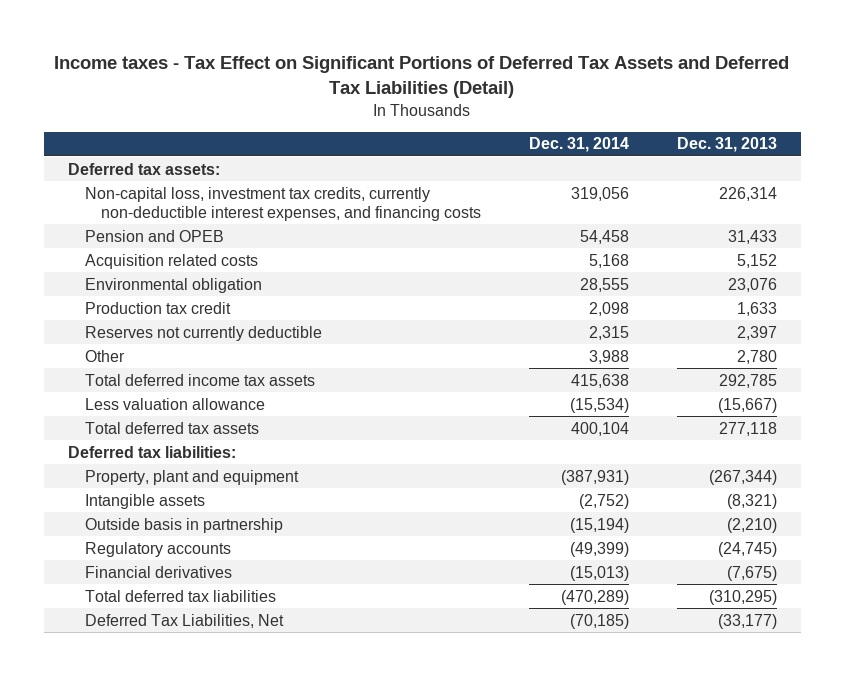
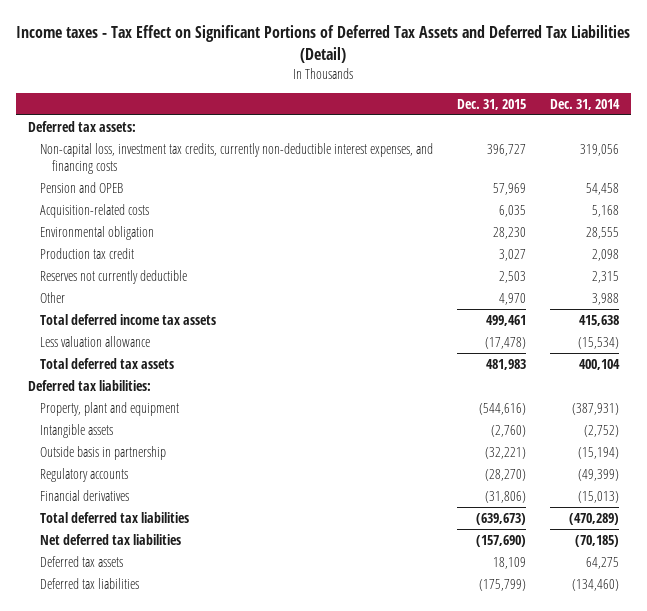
[676,137,777,153] Dec. 31, 2013 -> none
none -> [456,98,526,110] Dec. 31, 2015
[84,253,258,269] Acquisition related costs -> [39,203,149,218] Acquisition-related costs
[84,613,284,628] Deferred Tax Liabilities, Net -> [39,533,181,545] Net deferred tax liabilities
none -> [39,555,123,567] Deferred tax assets
none -> [39,577,139,589] Deferred tax liabilities

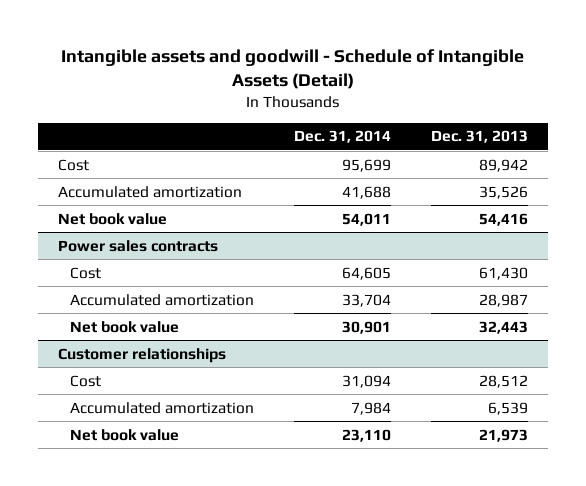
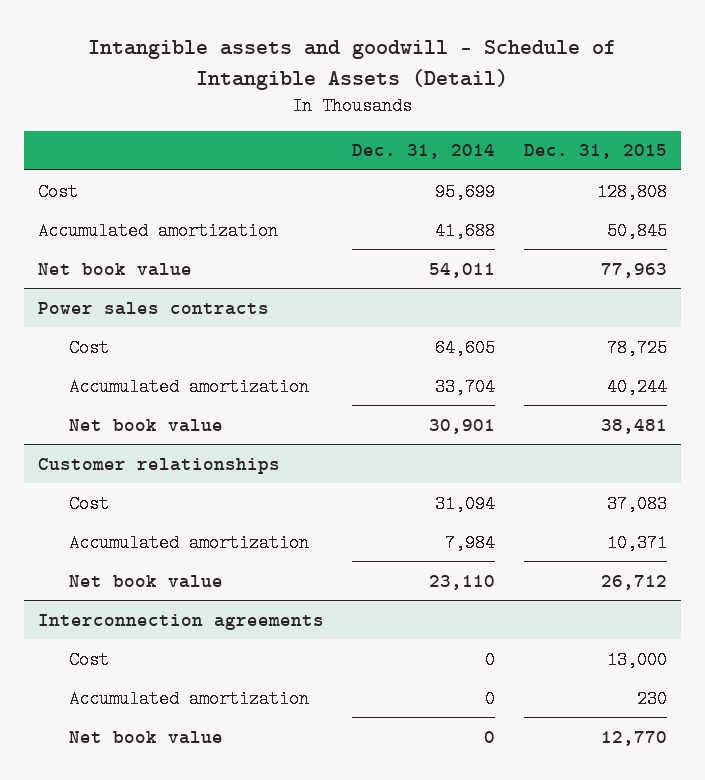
[430,130,528,144] Dec. 31, 2013 -> none
none -> [523,144,667,160] Dec. 31, 2015
none -> [38,613,325,630] Interconnection agreements
none -> [69,650,110,669] Cost
none -> [69,689,310,708] Accumulated amortization
none -> [69,730,224,744] Net book value

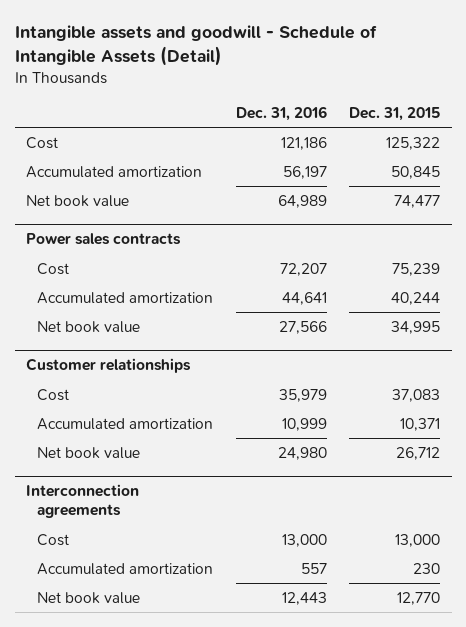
[352,144,496,160] Dec. 31, 2014 -> none
none -> [235,105,327,121] Dec. 31, 2016
[596,182,667,201] 128,808 -> [386,136,441,150] 125,322
[600,262,667,278] 77,963 -> [394,194,441,208] 74,477
[606,338,667,357] 78,725 -> [392,262,441,276] 75,239
[600,418,667,434] 38,481 -> [391,320,441,334] 34,995

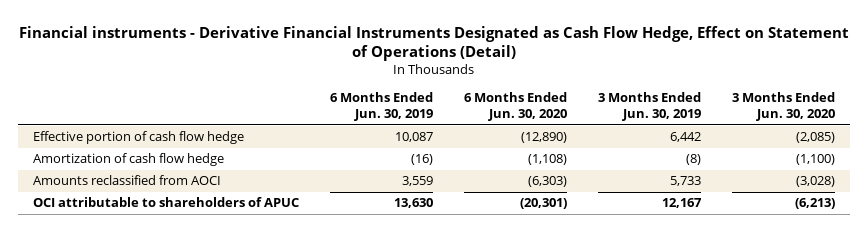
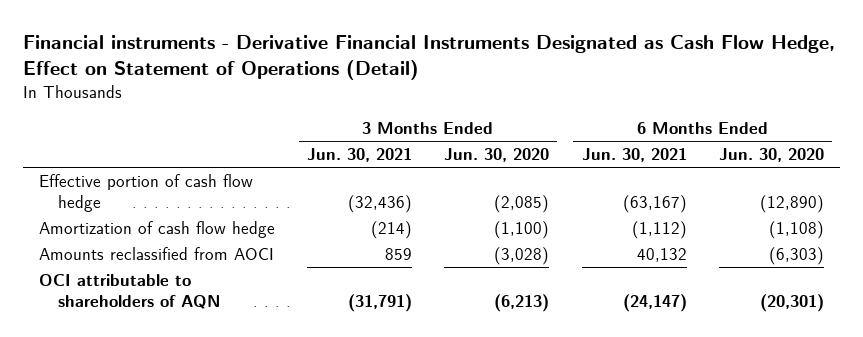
[330,92,434,122] 6 Months Ended Jun. 30, 2019 -> none
[597,92,701,122] 3 Months Ended Jun. 30, 2019 -> none
none -> [307,147,413,162] Jun. 30, 2021
none -> [581,147,687,162] Jun. 30, 2021
[33,197,300,208] OCI attributable to shareholders of APUC -> [39,273,221,310] OCI attributable to shareholders of AQN

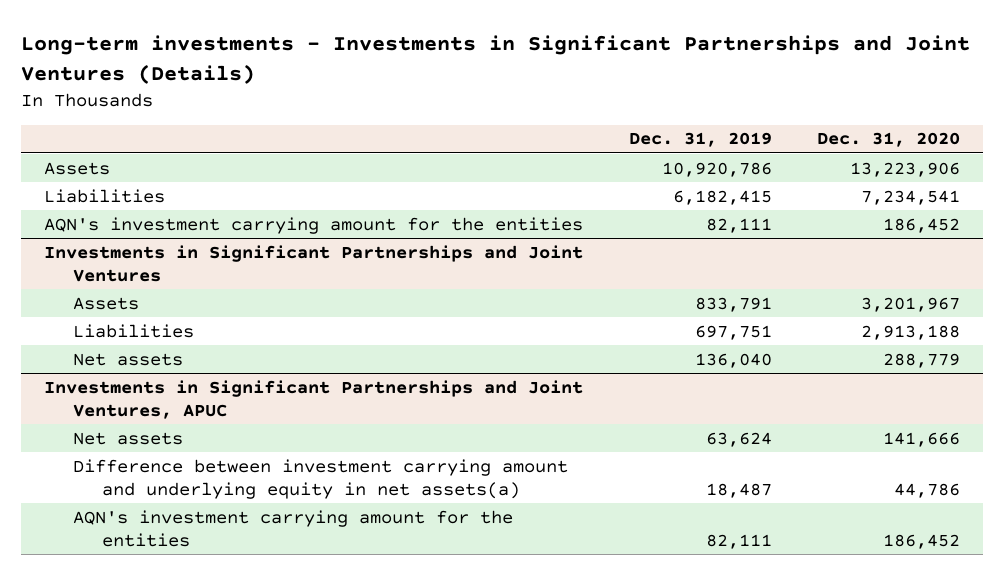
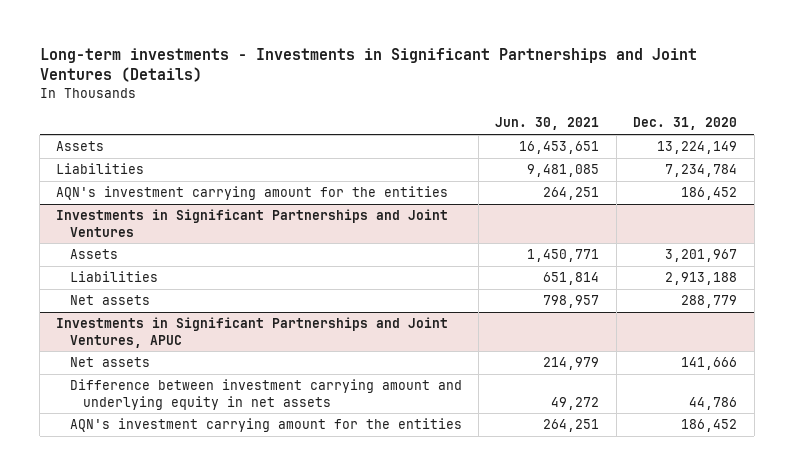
[628,132,772,148] Dec. 31, 2019 -> none
none -> [495,117,600,131] Jun. 30, 2021
[850,161,961,177] 13,223,906 -> [657,141,738,155] 13,224,149
[861,189,961,205] 7,234,541 -> [665,164,738,178] 7,234,784
[72,458,568,499] Difference between investment carrying amount and underlying equity in net assets(a) -> [69,379,462,410] Difference between investment carrying amount and underlying equity in net assets

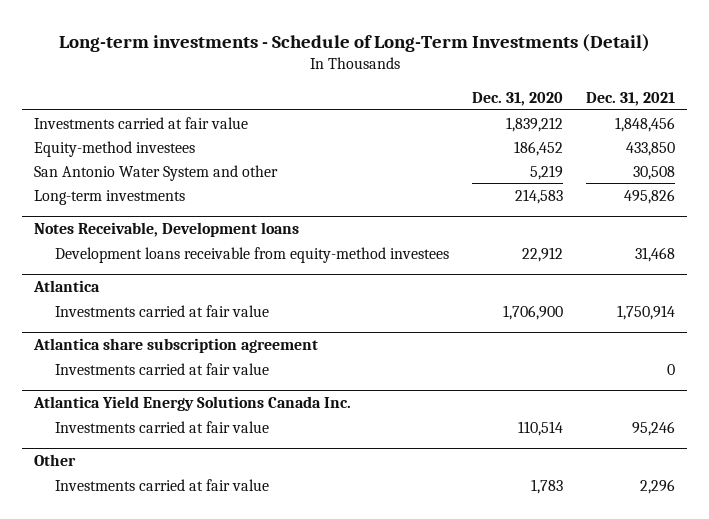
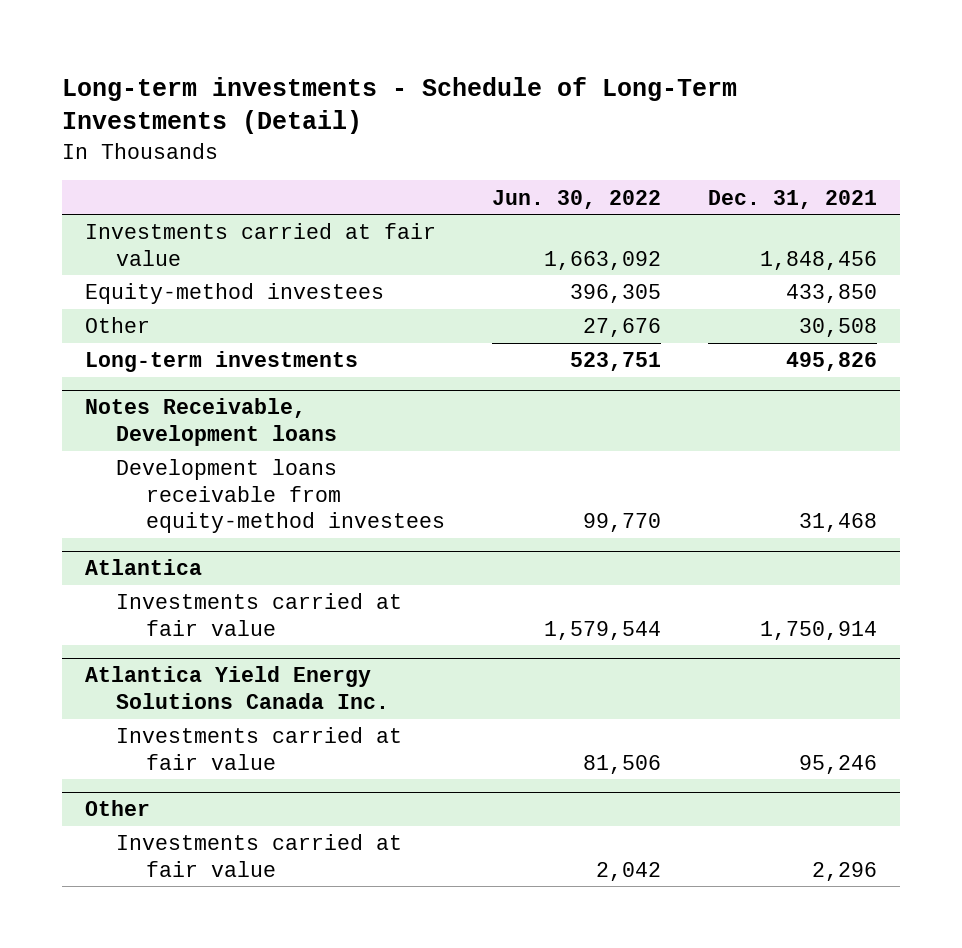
[471,92,563,107] Dec. 31, 2020 -> none
none -> [491,189,661,209] Jun. 30, 2022
[34,164,279,181] San Antonio Water System and other -> [85,317,151,334] Other
[33,338,319,354] Atlantica share subscription agreement -> none
[54,362,269,375] Investments carried at fair value -> none

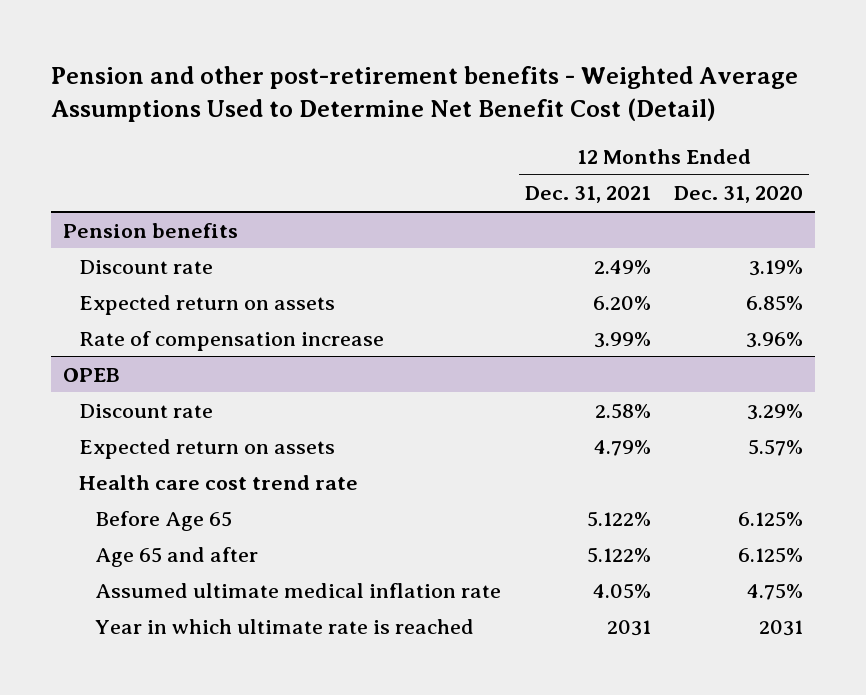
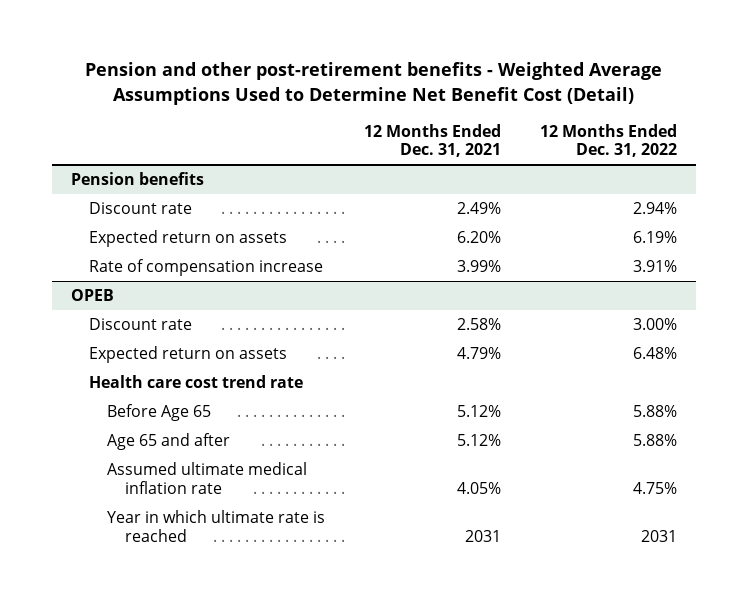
[674,186,804,204] Dec. 31, 2020 -> none
none -> [539,123,677,158] 12 Months Ended Dec. 31, 2022
[586,510,651,527] 5.122% -> [456,405,501,418] 5.12%
[586,546,651,563] 5.122% -> [456,434,501,447] 5.12%

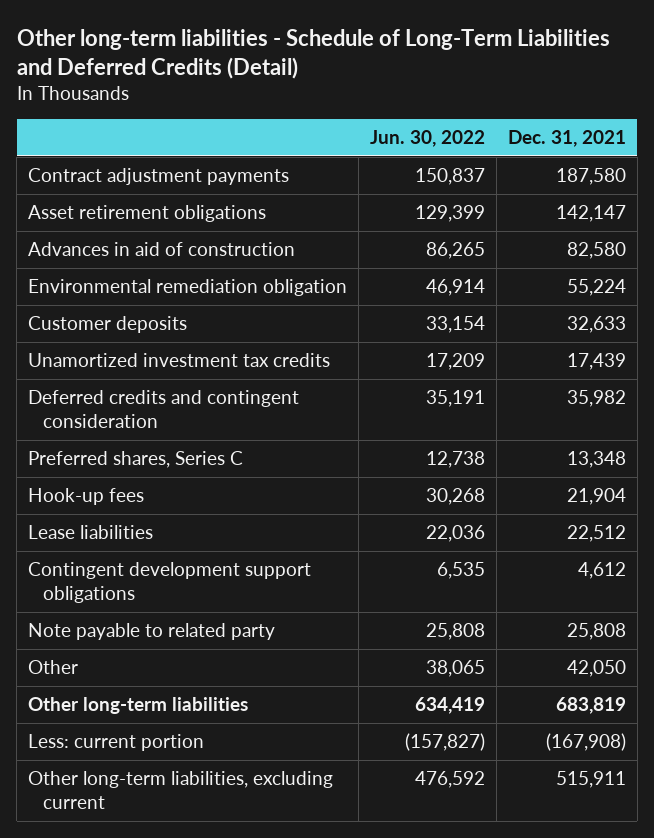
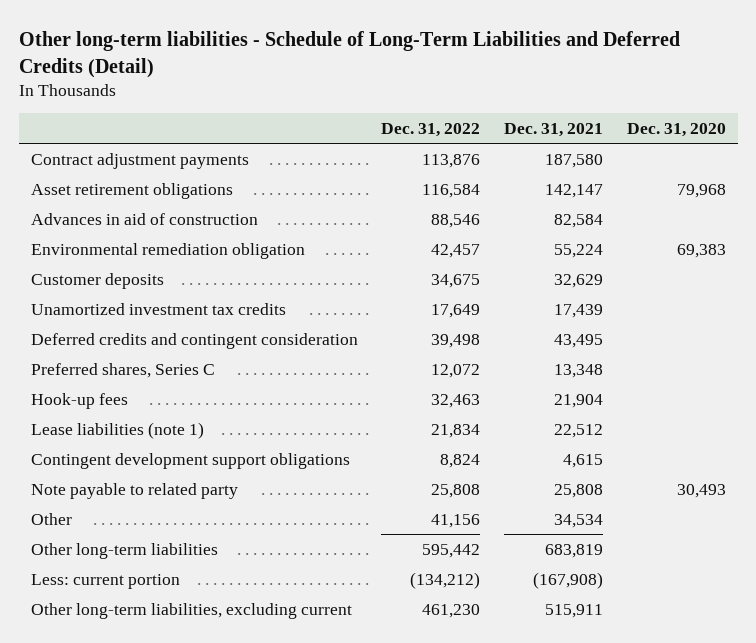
[370,129,486,147] Jun. 30, 2022 -> none
none -> [381,122,481,137] Dec. 31, 2022
none -> [626,122,726,137] Dec. 31, 2020
[566,242,626,260] 82,580 -> [554,213,604,228] 82,584
[566,316,626,334] 32,633 -> [554,273,604,288] 32,629
[566,390,626,408] 35,982 -> [554,333,604,348] 43,495
[28,525,154,540] Lease liabilities -> [30,421,204,439] Lease liabilities (note 1)
[577,562,626,580] 4,612 -> [563,453,604,468] 4,615
[566,660,626,678] 42,050 -> [554,513,604,528] 34,534

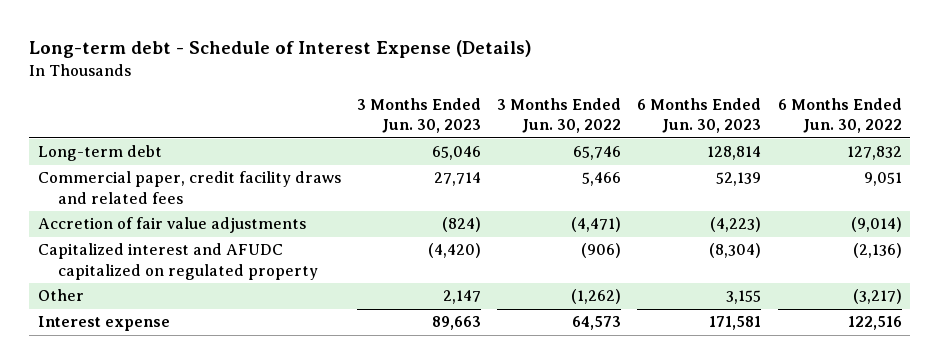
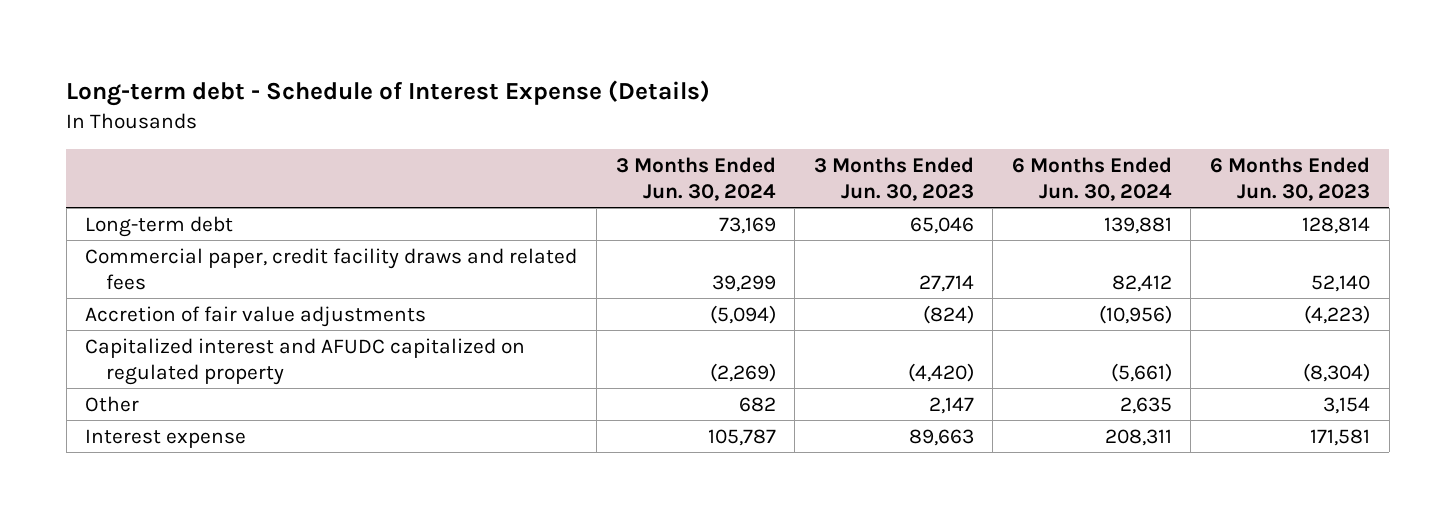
[497,97,622,134] 3 Months Ended Jun. 30, 2022 -> none
[777,97,902,134] 6 Months Ended Jun. 30, 2022 -> none
none -> [615,156,776,201] 3 Months Ended Jun. 30, 2024
none -> [1011,156,1172,201] 6 Months Ended Jun. 30, 2024
[716,172,762,187] 52,139 -> [1311,274,1371,292] 52,140
[726,290,762,305] 3,155 -> [1323,396,1371,414] 3,154

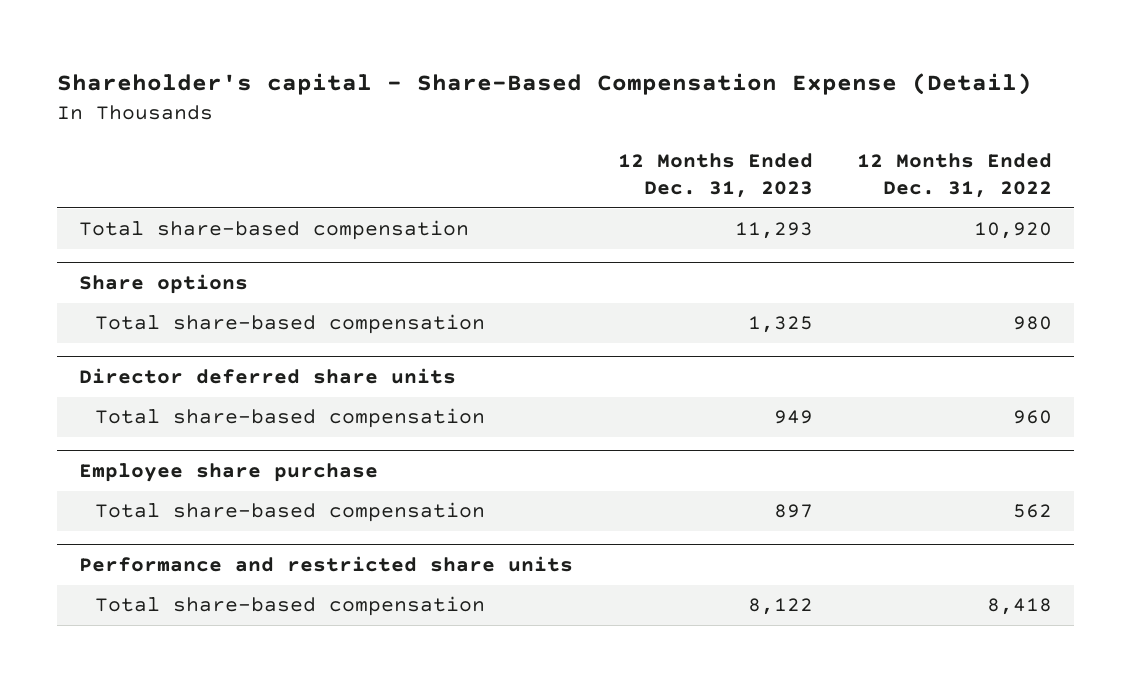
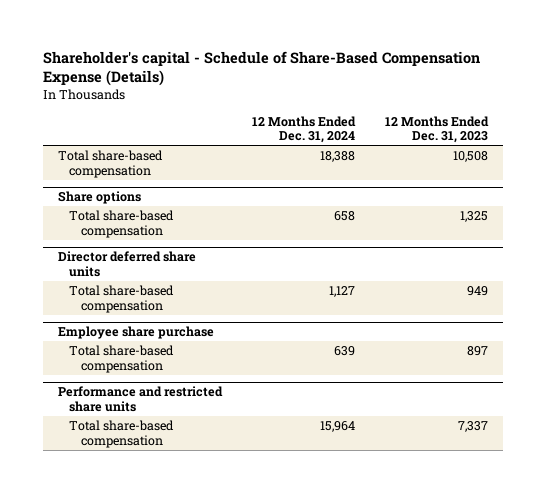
[57,73,1033,96] Shareholder's capital - Share-Based Compensation Expense (Detail) -> [43,50,481,87] Shareholder's capital - Schedule of Share-Based Compensation Expense (Details)
[857,152,1053,199] 12 Months Ended Dec. 31, 2022 -> none
none -> [251,115,356,144] 12 Months Ended Dec. 31, 2024
[734,222,813,240] 11,293 -> [452,151,488,163] 10,508
[747,598,813,616] 8,122 -> [457,421,488,433] 7,337

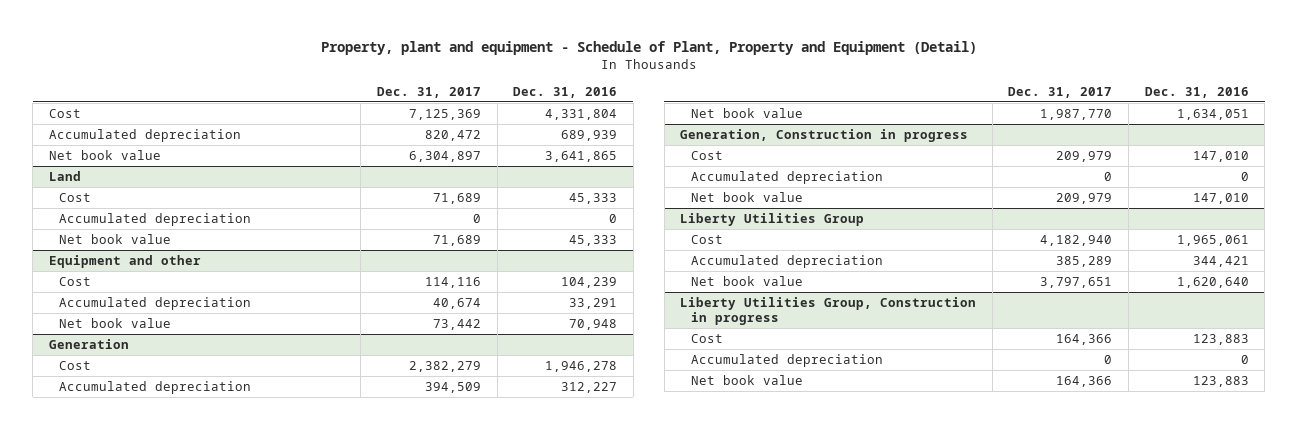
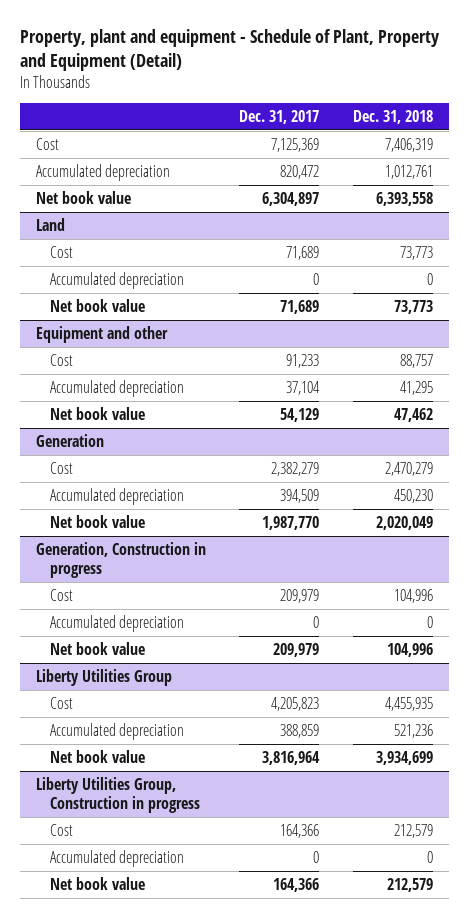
[513,86,618,98] Dec. 31, 2016 -> none
none -> [352,109,433,124] Dec. 31, 2018
[424,276,481,288] 114,116 -> [286,353,320,368] 91,233
[432,297,481,309] 40,674 -> [286,380,321,395] 37,104
[432,318,481,330] 73,442 -> [280,407,320,422] 54,129
[1040,234,1113,246] 4,182,940 -> [271,696,320,711] 4,205,823
[1056,255,1113,267] 385,289 -> [280,723,320,738] 388,859
[1040,276,1113,288] 3,797,651 -> [262,750,321,765] 3,816,964

